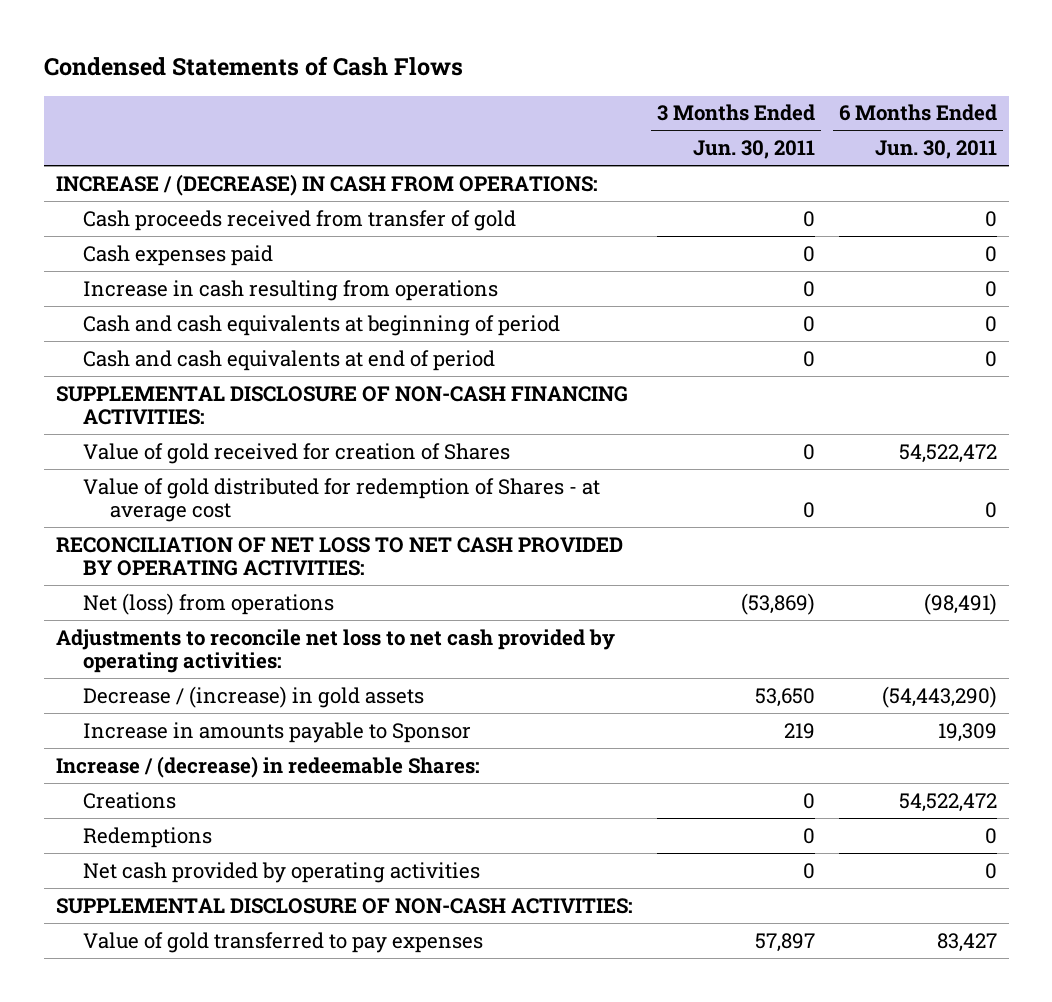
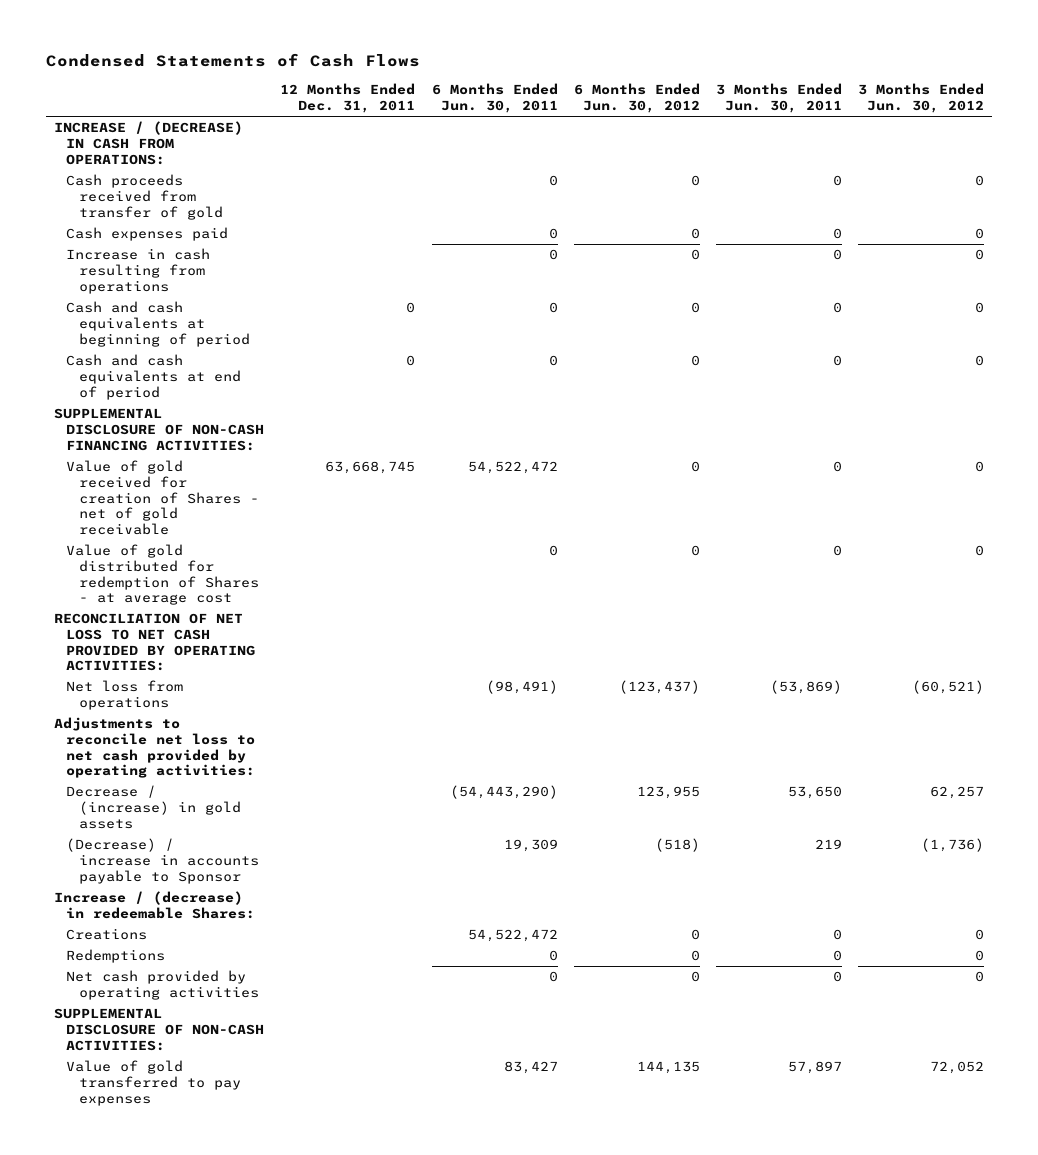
none -> [280,83,416,114] 12 Months Ended Dec. 31, 2011
none -> [573,83,700,114] 6 Months Ended Jun. 30, 2012
none -> [858,83,985,114] 3 Months Ended Jun. 30, 2012
[83,442,511,464] Value of gold received for creation of Shares -> [66,460,259,536] Value of gold received for creation of Shares - net of gold receivable
[83,592,335,615] Net (loss) from operations -> [66,680,184,710] Net loss from operations
[83,721,472,743] Increase in amounts payable to Sponsor -> [66,838,259,884] (Decrease) / increase in accounts payable to Sponsor

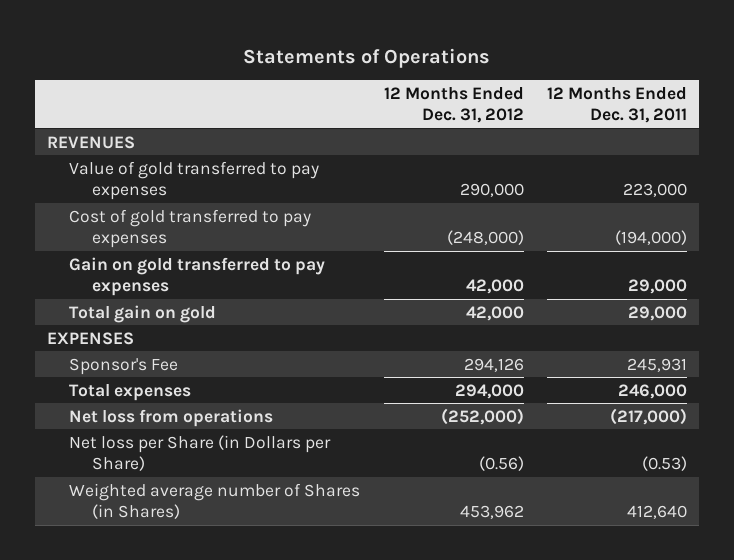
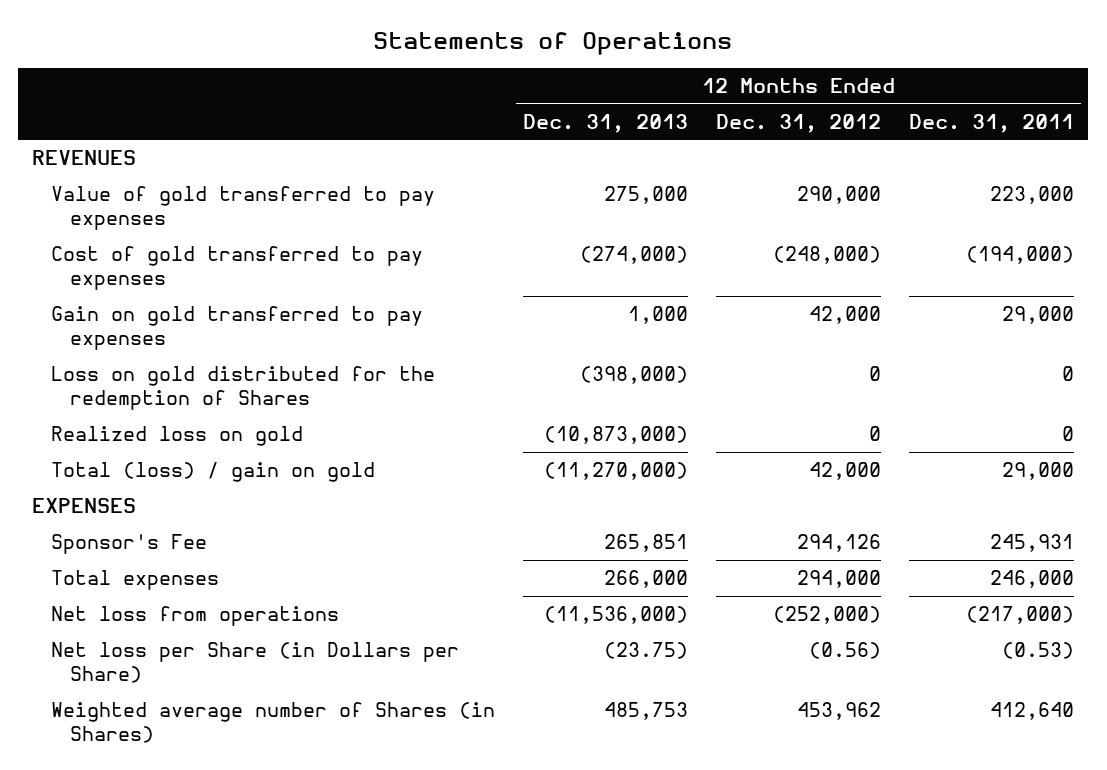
none -> [523,113,689,133] Dec. 31, 2013
none -> [51,366,436,411] Loss on gold distributed for the redemption of Shares
none -> [51,426,304,447] Realized loss on gold
[69,304,217,323] Total gain on gold -> [51,462,376,483] Total (loss) / gain on gold

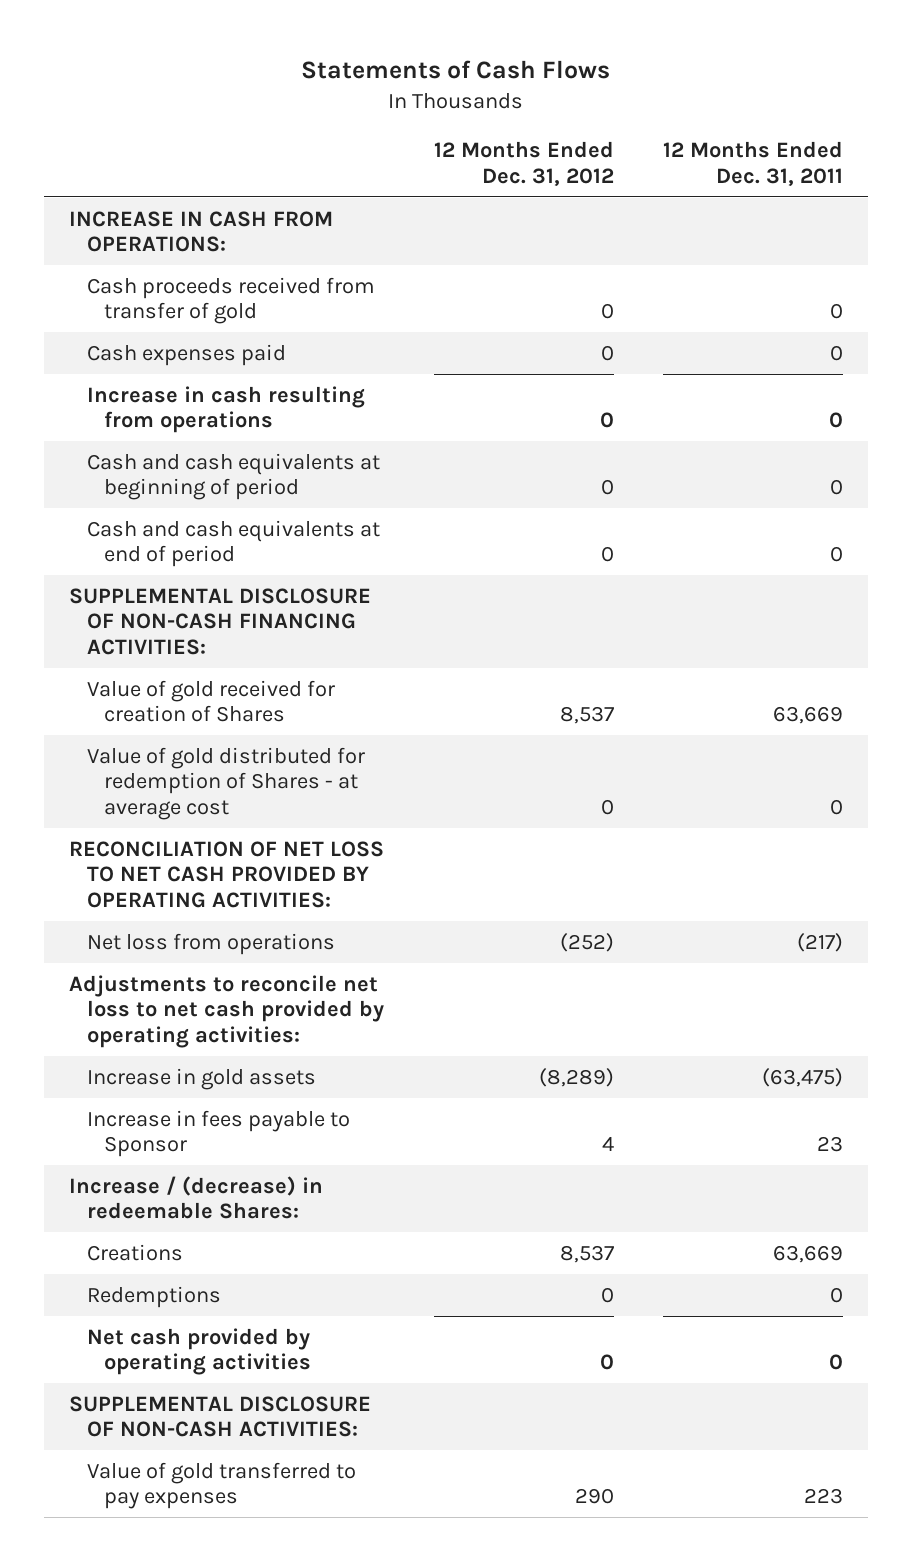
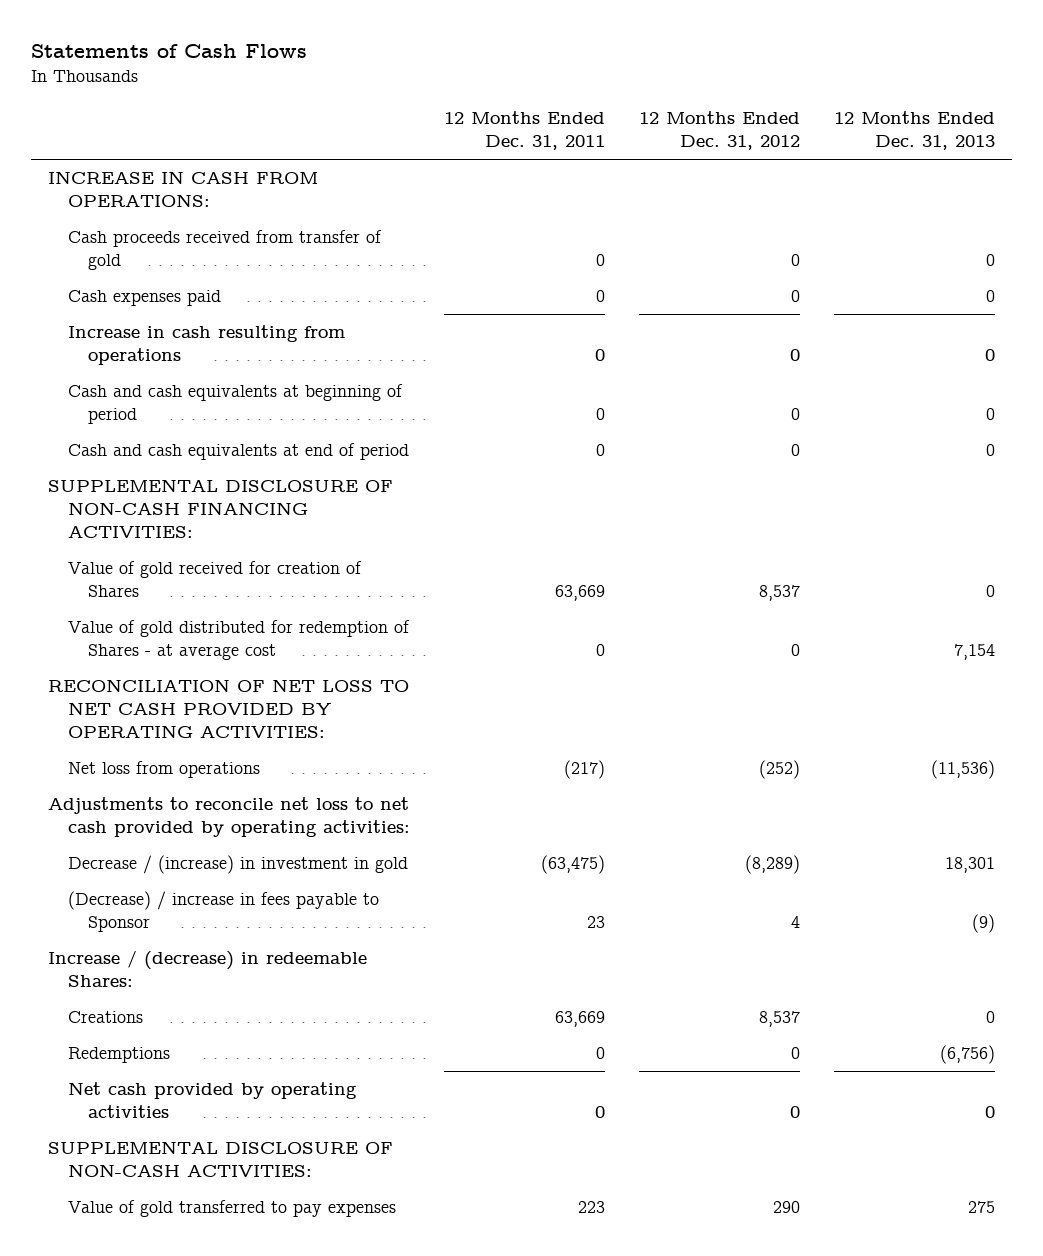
none -> [834,111,996,151] 12 Months Ended Dec. 31, 2013
[86,1067,316,1090] Increase in gold assets -> [67,855,408,875] Decrease / (increase) in investment in gold
[86,1109,350,1158] Increase in fees payable to Sponsor -> [67,891,379,933] (Decrease) / increase in fees payable to Sponsor

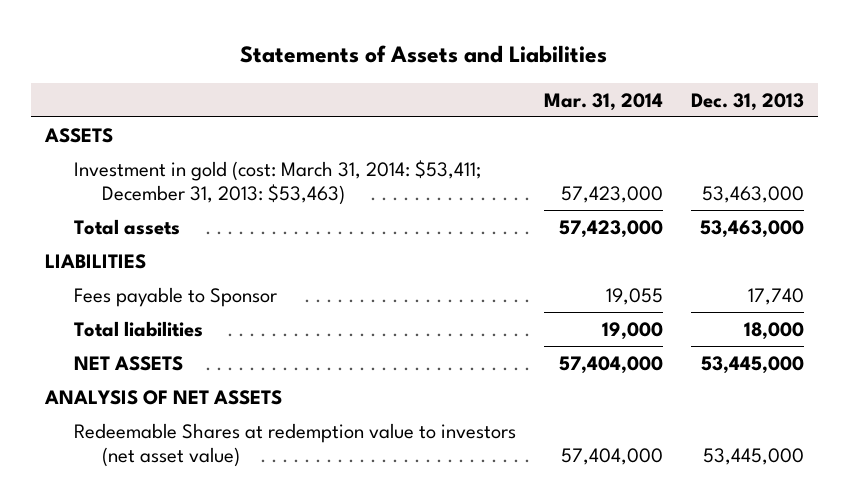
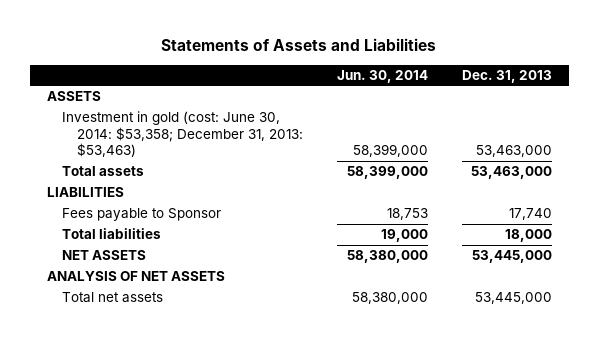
[543,92,663,111] Mar. 31, 2014 -> none
none -> [336,70,428,84] Jun. 30, 2014
[73,159,481,206] Investment in gold (cost: March 31, 2014: $53,411; December 31, 2013: $53,463) -> [61,111,303,158] Investment in gold (cost: June 30, 2014: $53,358; December 31, 2013: $53,463)
[73,422,516,468] Redeemable Shares at redemption value to investors (net asset value) -> [61,292,163,304] Total net assets

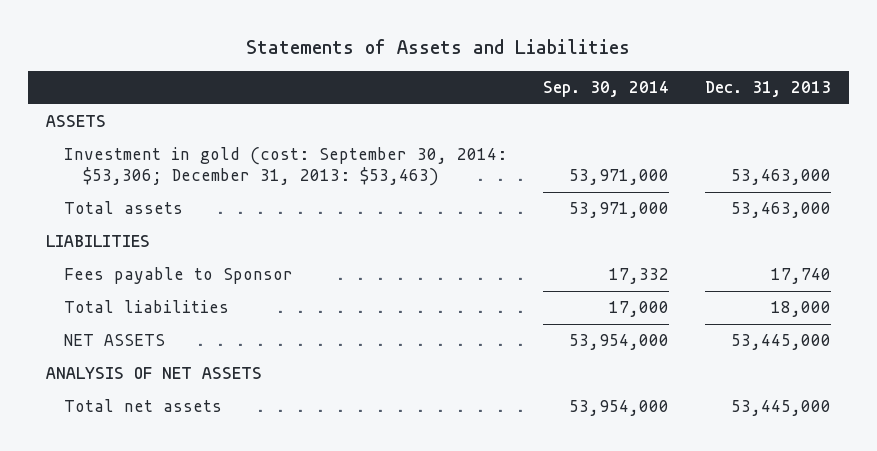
[336,70,428,84] Jun. 30, 2014 -> none
none -> [543,81,670,98] Sep. 30, 2014
[61,111,303,158] Investment in gold (cost: June 30, 2014: $53,358; December 31, 2013: $53,463) -> [64,147,508,187] Investment in gold (cost: September 30, 2014: $53,306; December 31, 2013: $53,463)

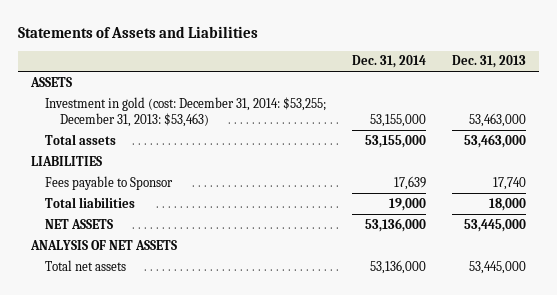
[543,81,670,98] Sep. 30, 2014 -> none
none -> [352,55,427,69] Dec. 31, 2014
[64,147,508,187] Investment in gold (cost: September 30, 2014: $53,306; December 31, 2013: $53,463) -> [45,96,327,128] Investment in gold (cost: December 31, 2014: $53,255; December 31, 2013: $53,463)

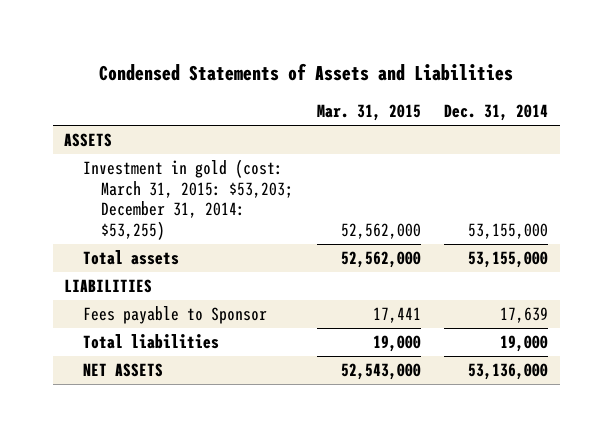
[17,25,258,38] Statements of Assets and Liabilities -> [99,62,514,81] Condensed Statements of Assets and Liabilities
[451,55,526,69] Dec. 31, 2013 -> none
none -> [316,104,421,122] Mar. 31, 2015
[45,96,327,128] Investment in gold (cost: December 31, 2014: $53,255; December 31, 2013: $53,463) -> [82,159,294,240] Investment in gold (cost: March 31, 2015: $53,203; December 31, 2014: $53,255)
[29,239,177,250] ANALYSIS OF NET ASSETS -> none
[45,259,127,271] Total net assets -> none

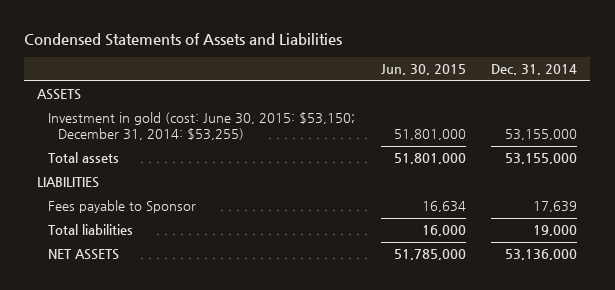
[316,104,421,122] Mar. 31, 2015 -> none
none -> [380,64,466,76] Jun. 30, 2015
[82,159,294,240] Investment in gold (cost: March 31, 2015: $53,203; December 31, 2014: $53,255) -> [47,112,355,141] Investment in gold (cost: June 30, 2015: $53,150; December 31, 2014: $53,255)

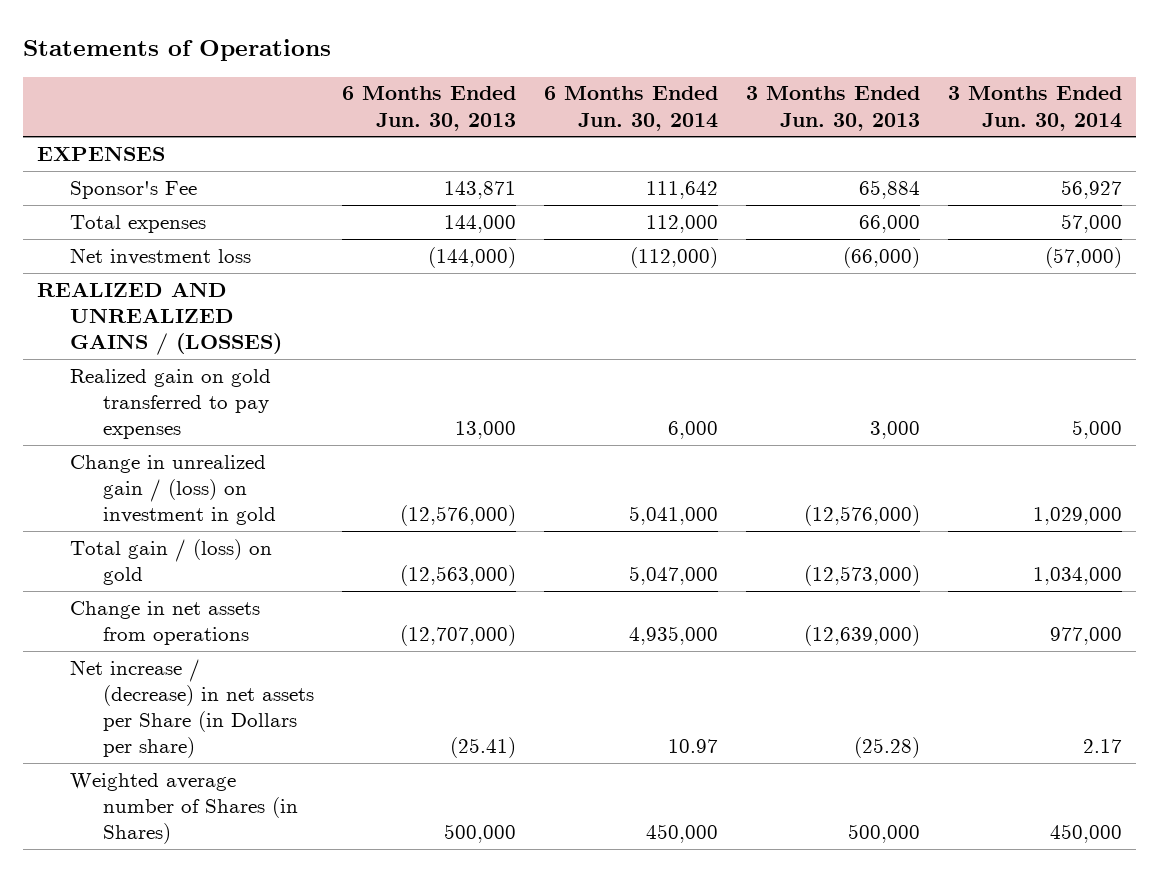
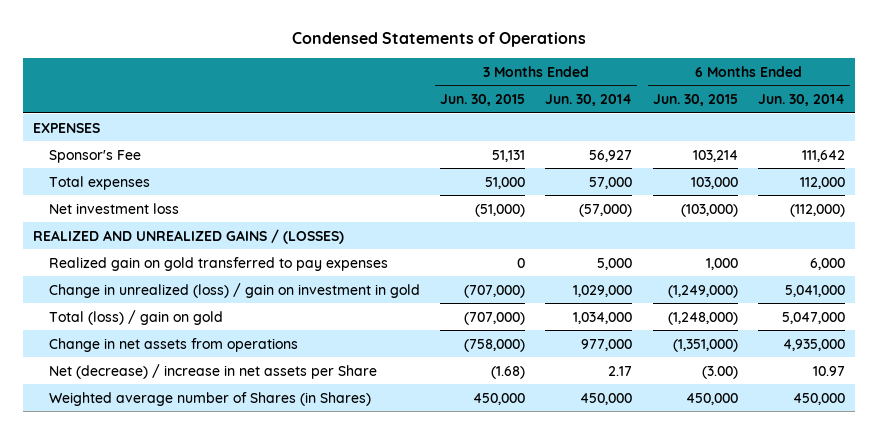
[23,38,332,61] Statements of Operations -> [292,32,587,48] Condensed Statements of Operations
[342,86,517,131] 6 Months Ended Jun. 30, 2013 -> none
[745,86,920,131] 3 Months Ended Jun. 30, 2013 -> none
none -> [440,94,526,107] Jun. 30, 2015
none -> [652,94,738,107] Jun. 30, 2015
[70,454,277,526] Change in unrealized gain / (loss) on investment in gold -> [48,282,420,298] Change in unrealized (loss) / gain on investment in gold
[70,538,273,586] Total gain / (loss) on gold -> [48,309,223,325] Total (loss) / gain on gold
[70,658,315,759] Net increase / (decrease) in net assets per Share (in Dollars per share) -> [48,363,377,379] Net (decrease) / increase in net assets per Share

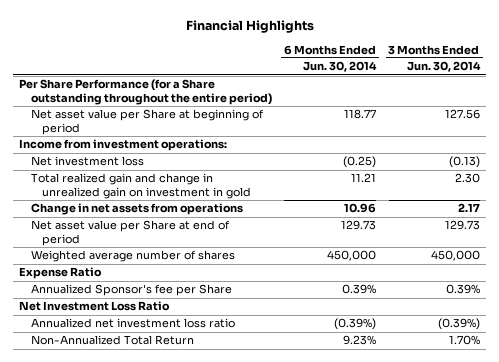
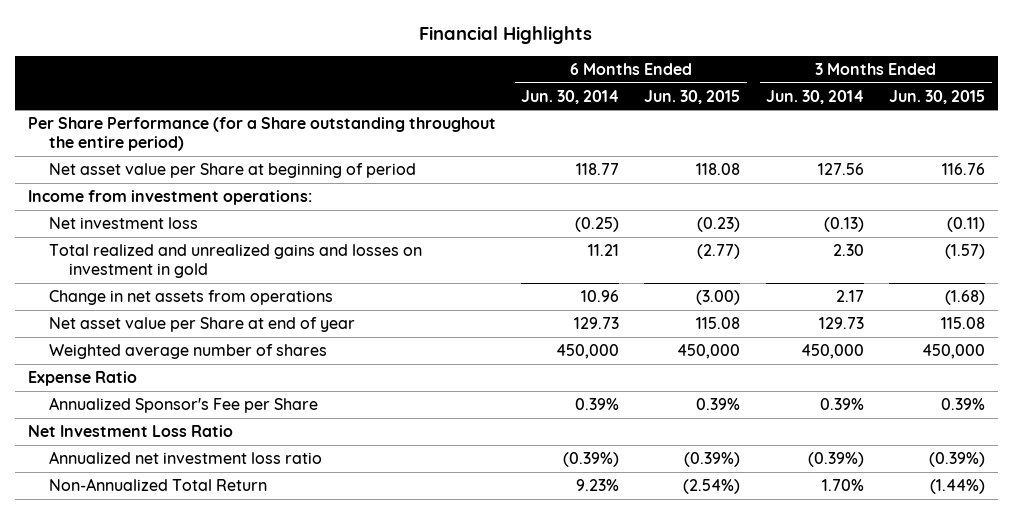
none -> [644,89,741,104] Jun. 30, 2015
none -> [889,89,986,104] Jun. 30, 2015
[30,173,251,200] Total realized gain and change in unrealized gain on investment in gold -> [48,244,422,279] Total realized and unrealized gains and losses on investment in gold
[30,220,230,247] Net asset value per Share at end of period -> [48,317,355,333] Net asset value per Share at end of year
[30,284,232,297] Annualized Sponsor's fee per Share -> [48,397,318,414] Annualized Sponsor's Fee per Share

